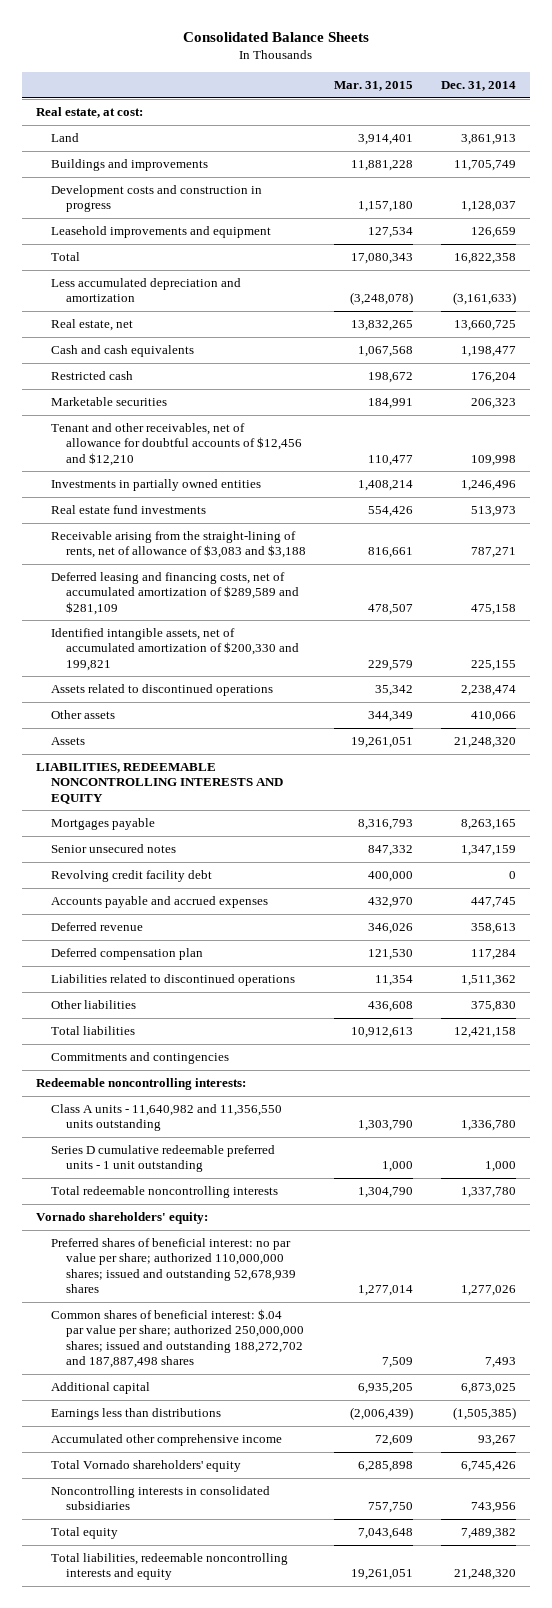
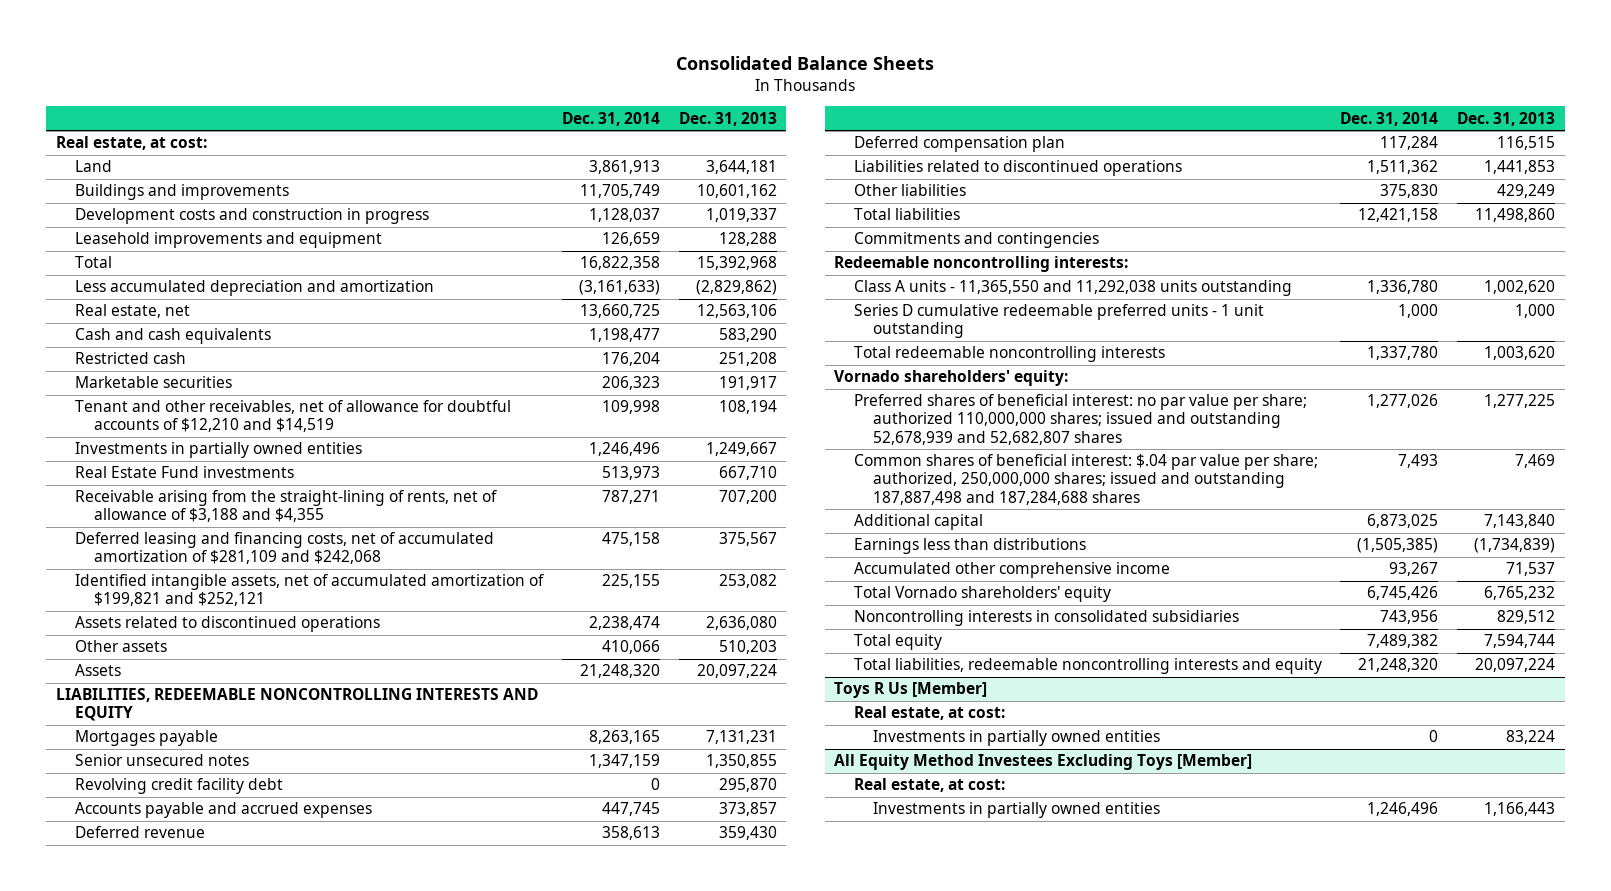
[334,81,414,92] Mar. 31, 2015 -> none
none -> [678,111,777,126] Dec. 31, 2013
[50,423,303,466] Tenant and other receivables, net of allowance for doubtful accounts of $12,456 and $12,210 -> [74,400,511,433] Tenant and other receivables, net of allowance for doubtful accounts of $12,210 and $14,519
[50,505,206,515] Real estate fund investments -> [74,466,294,479] Real Estate Fund investments
[50,531,307,559] Receivable arising from the straight-lining of rents, net of allowance of $3,083 and $3,188 -> [74,490,497,523] Receivable arising from the straight-lining of rents, net of allowance of $3,188 and $4,355
[50,572,300,615] Deferred leasing and financing costs, net of accumulated amortization of $289,589 and $281,109 -> [74,532,494,565] Deferred leasing and financing costs, net of accumulated amortization of $281,109 and $242,068
[50,628,300,671] Identified intangible assets, net of accumulated amortization of $200,330 and 199,821 -> [74,574,544,607] Identified intangible assets, net of accumulated amortization of $199,821 and $252,121
[50,1104,282,1132] Class A units - 11,640,982 and 11,356,550 units outstanding -> [853,280,1292,297] Class A units - 11,365,550 and 11,292,038 units outstanding
[50,1238,297,1294] Preferred shares of beneficial interest: no par value per share; authorized 110,000,000 shares; issued and outstanding 52,678,939 shares -> [853,394,1307,445] Preferred shares of beneficial interest: no par value per share; authorized 110,000,000 shares; issued and outstanding 52,678,939 and 52,682,807 shares
[50,1309,305,1369] Common shares of beneficial interest: $.04 par value per share; authorized 250,000,000 shares; issued and outstanding 188,272,702 and 187,887,498 shares -> [853,454,1318,505] Common shares of beneficial interest: $.04 par value per share; authorized, 250,000,000 shares; issued and outstanding 187,887,498 and 187,284,688 shares
none -> [834,682,988,699] Toys R Us [Member]
none -> [853,706,1005,721] Real estate, at cost:
none -> [872,730,1160,747] Investments in partially owned entities
none -> [834,754,1253,771] All Equity Method Investees Excluding Toys [Member]
none -> [853,778,1005,793] Real estate, at cost:
none -> [872,802,1160,819] Investments in partially owned entities

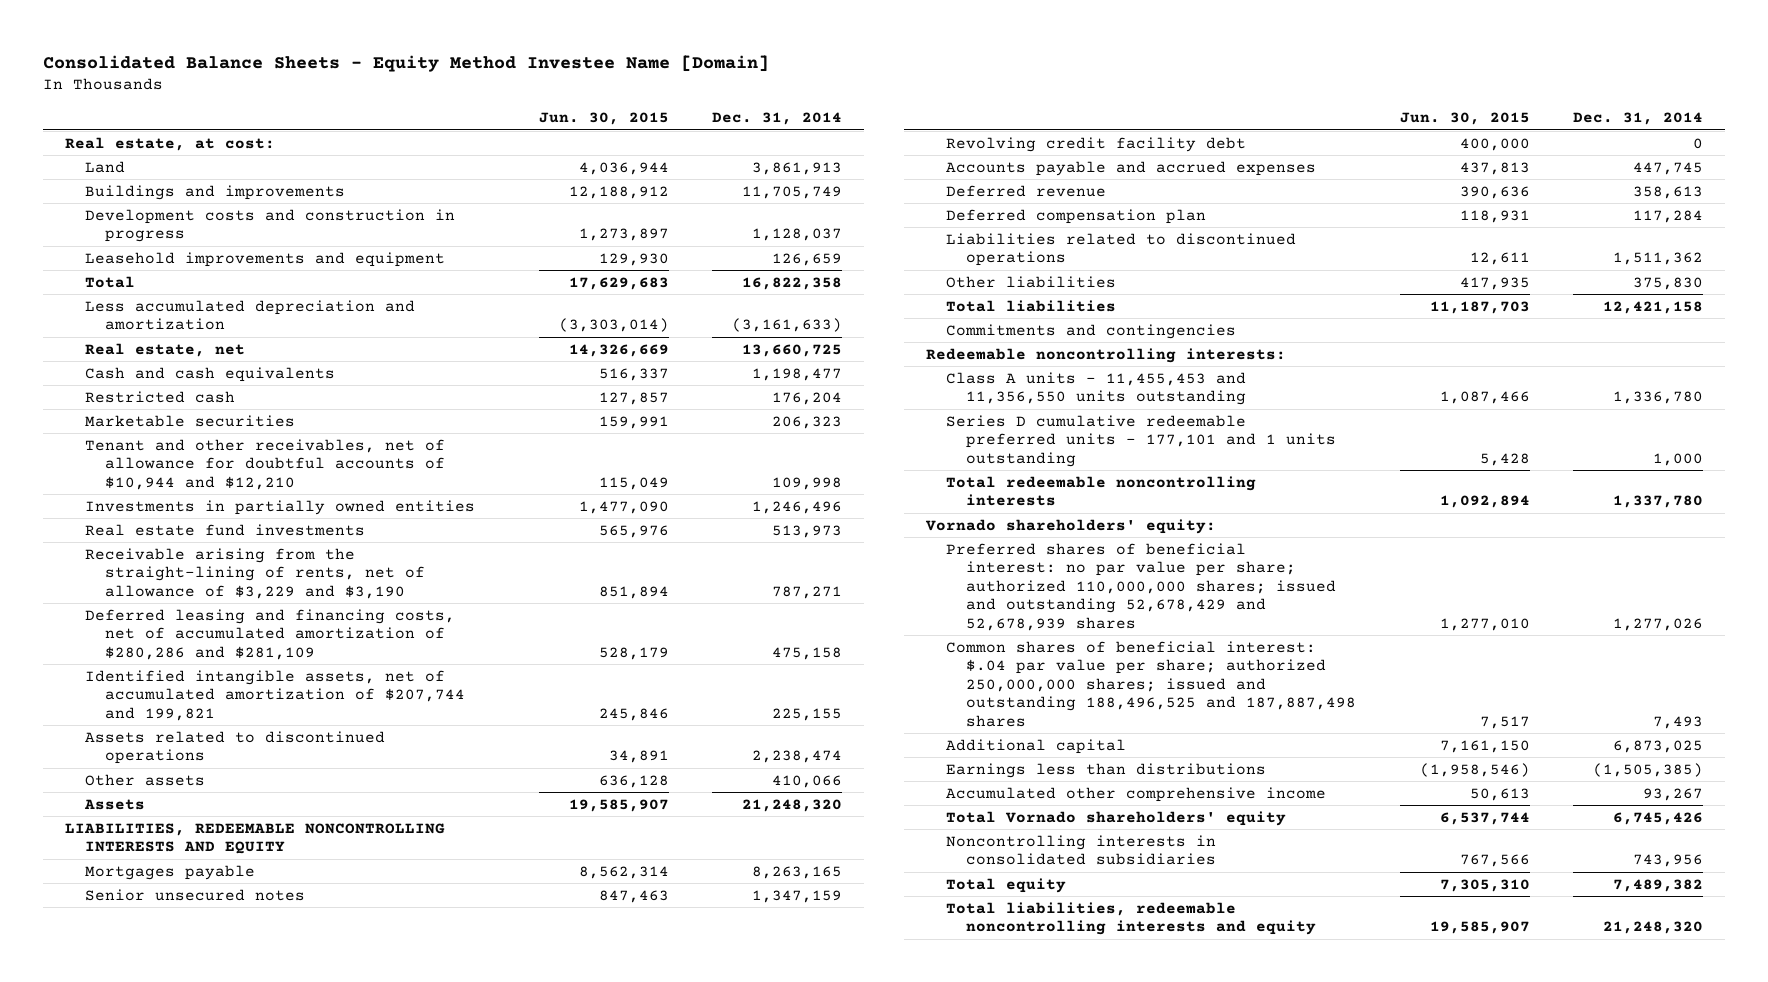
[676,56,935,71] Consolidated Balance Sheets -> [42,54,769,72] Consolidated Balance Sheets - Equity Method Investee Name [Domain]
[678,111,777,126] Dec. 31, 2013 -> none
none -> [538,112,669,126] Jun. 30, 2015
[74,400,511,433] Tenant and other receivables, net of allowance for doubtful accounts of $12,210 and $14,519 -> [84,438,446,490] Tenant and other receivables, net of allowance for doubtful accounts of $10,944 and $12,210
[74,466,294,479] Real Estate Fund investments -> [84,523,365,536] Real estate fund investments
[74,490,497,523] Receivable arising from the straight-lining of rents, net of allowance of $3,188 and $4,355 -> [84,547,426,599] Receivable arising from the straight-lining of rents, net of allowance of $3,229 and $3,190
[74,532,494,565] Deferred leasing and financing costs, net of accumulated amortization of $281,109 and $242,068 -> [84,608,455,660] Deferred leasing and financing costs, net of accumulated amortization of $280,286 and $281,109
[74,574,544,607] Identified intangible assets, net of accumulated amortization of $199,821 and $252,121 -> [84,669,466,721] Identified intangible assets, net of accumulated amortization of $207,744 and 199,821
[853,280,1292,297] Class A units - 11,365,550 and 11,292,038 units outstanding -> [946,371,1247,406] Class A units - 11,455,453 and 11,356,550 units outstanding
[853,304,1264,339] Series D cumulative redeemable preferred units - 1 unit outstanding -> [946,414,1337,467] Series D cumulative redeemable preferred units - 177,101 and 1 units outstanding
[853,394,1307,445] Preferred shares of beneficial interest: no par value per share; authorized 110,000,000 shares; issued and outstanding 52,678,939 and 52,682,807 shares -> [946,542,1337,631] Preferred shares of beneficial interest: no par value per share; authorized 110,000,000 shares; issued and outstanding 52,678,429 and 52,678,939 shares
[853,454,1318,505] Common shares of beneficial interest: $.04 par value per share; authorized, 250,000,000 shares; issued and outstanding 187,887,498 and 187,284,688 shares -> [946,640,1357,727] Common shares of beneficial interest: $.04 par value per share; authorized 250,000,000 shares; issued and outstanding 188,496,525 and 187,887,498 shares
[834,682,988,699] Toys R Us [Member] -> none
[853,706,1005,721] Real estate, at cost: -> none
[872,730,1160,747] Investments in partially owned entities -> none
[834,754,1253,771] All Equity Method Investees Excluding Toys [Member] -> none
[853,778,1005,793] Real estate, at cost: -> none
[872,802,1160,819] Investments in partially owned entities -> none

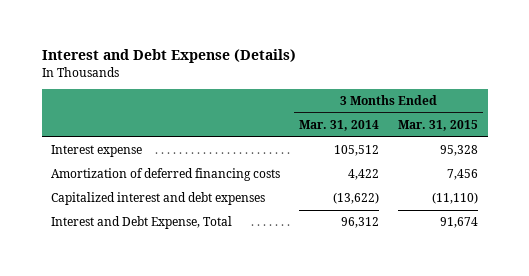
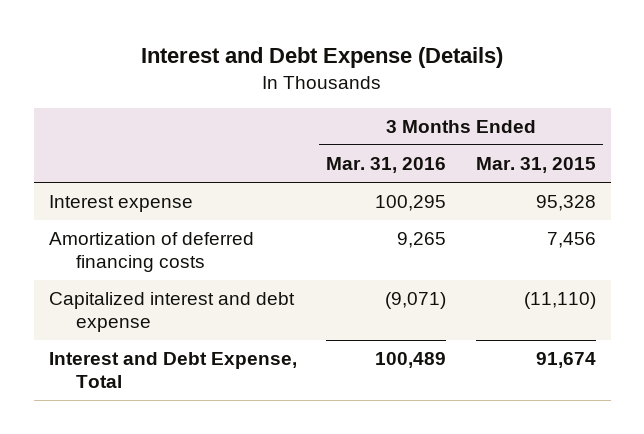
[299,120,380,132] Mar. 31, 2014 -> none
none -> [326,157,447,174] Mar. 31, 2016
[51,192,266,206] Capitalized interest and debt expenses -> [48,292,295,332] Capitalized interest and debt expense

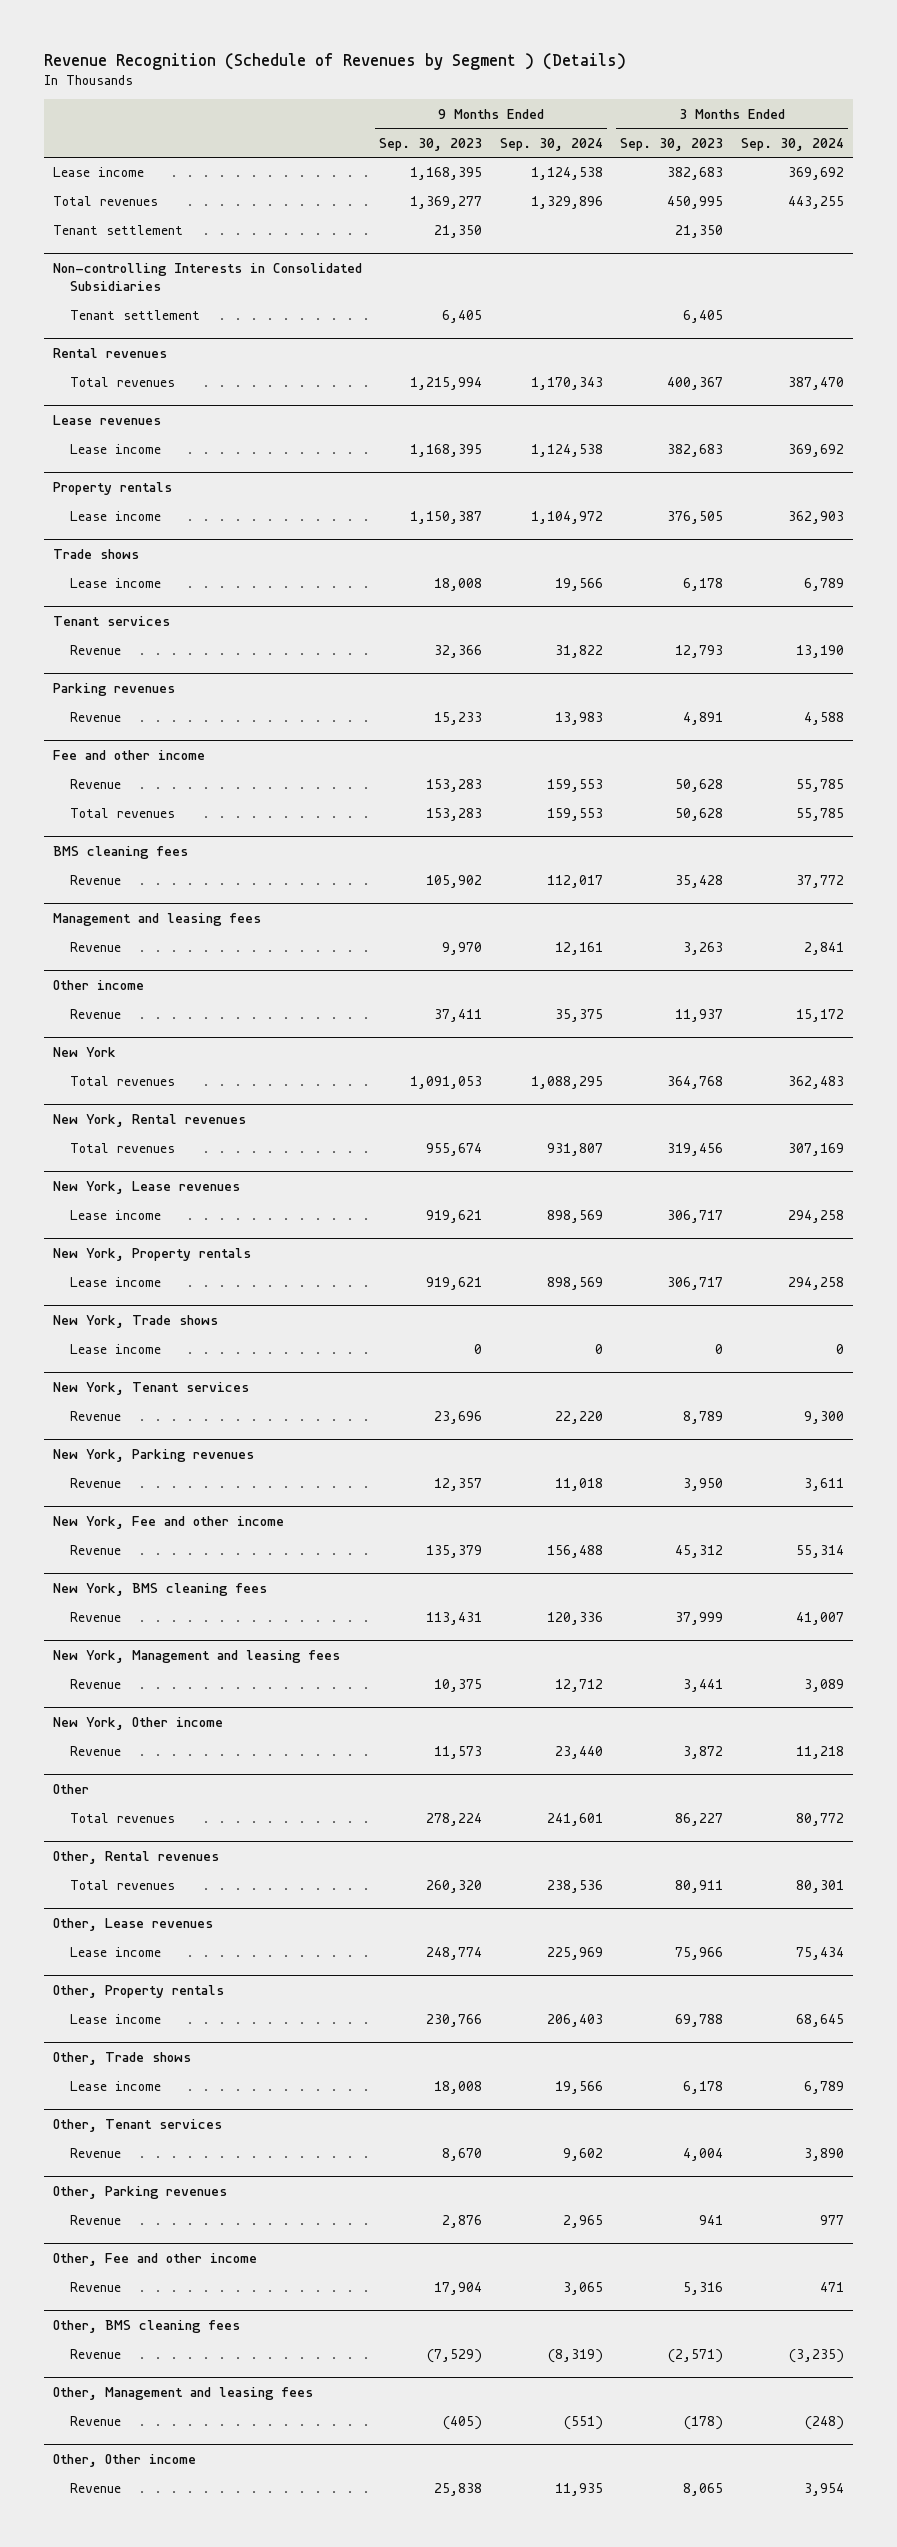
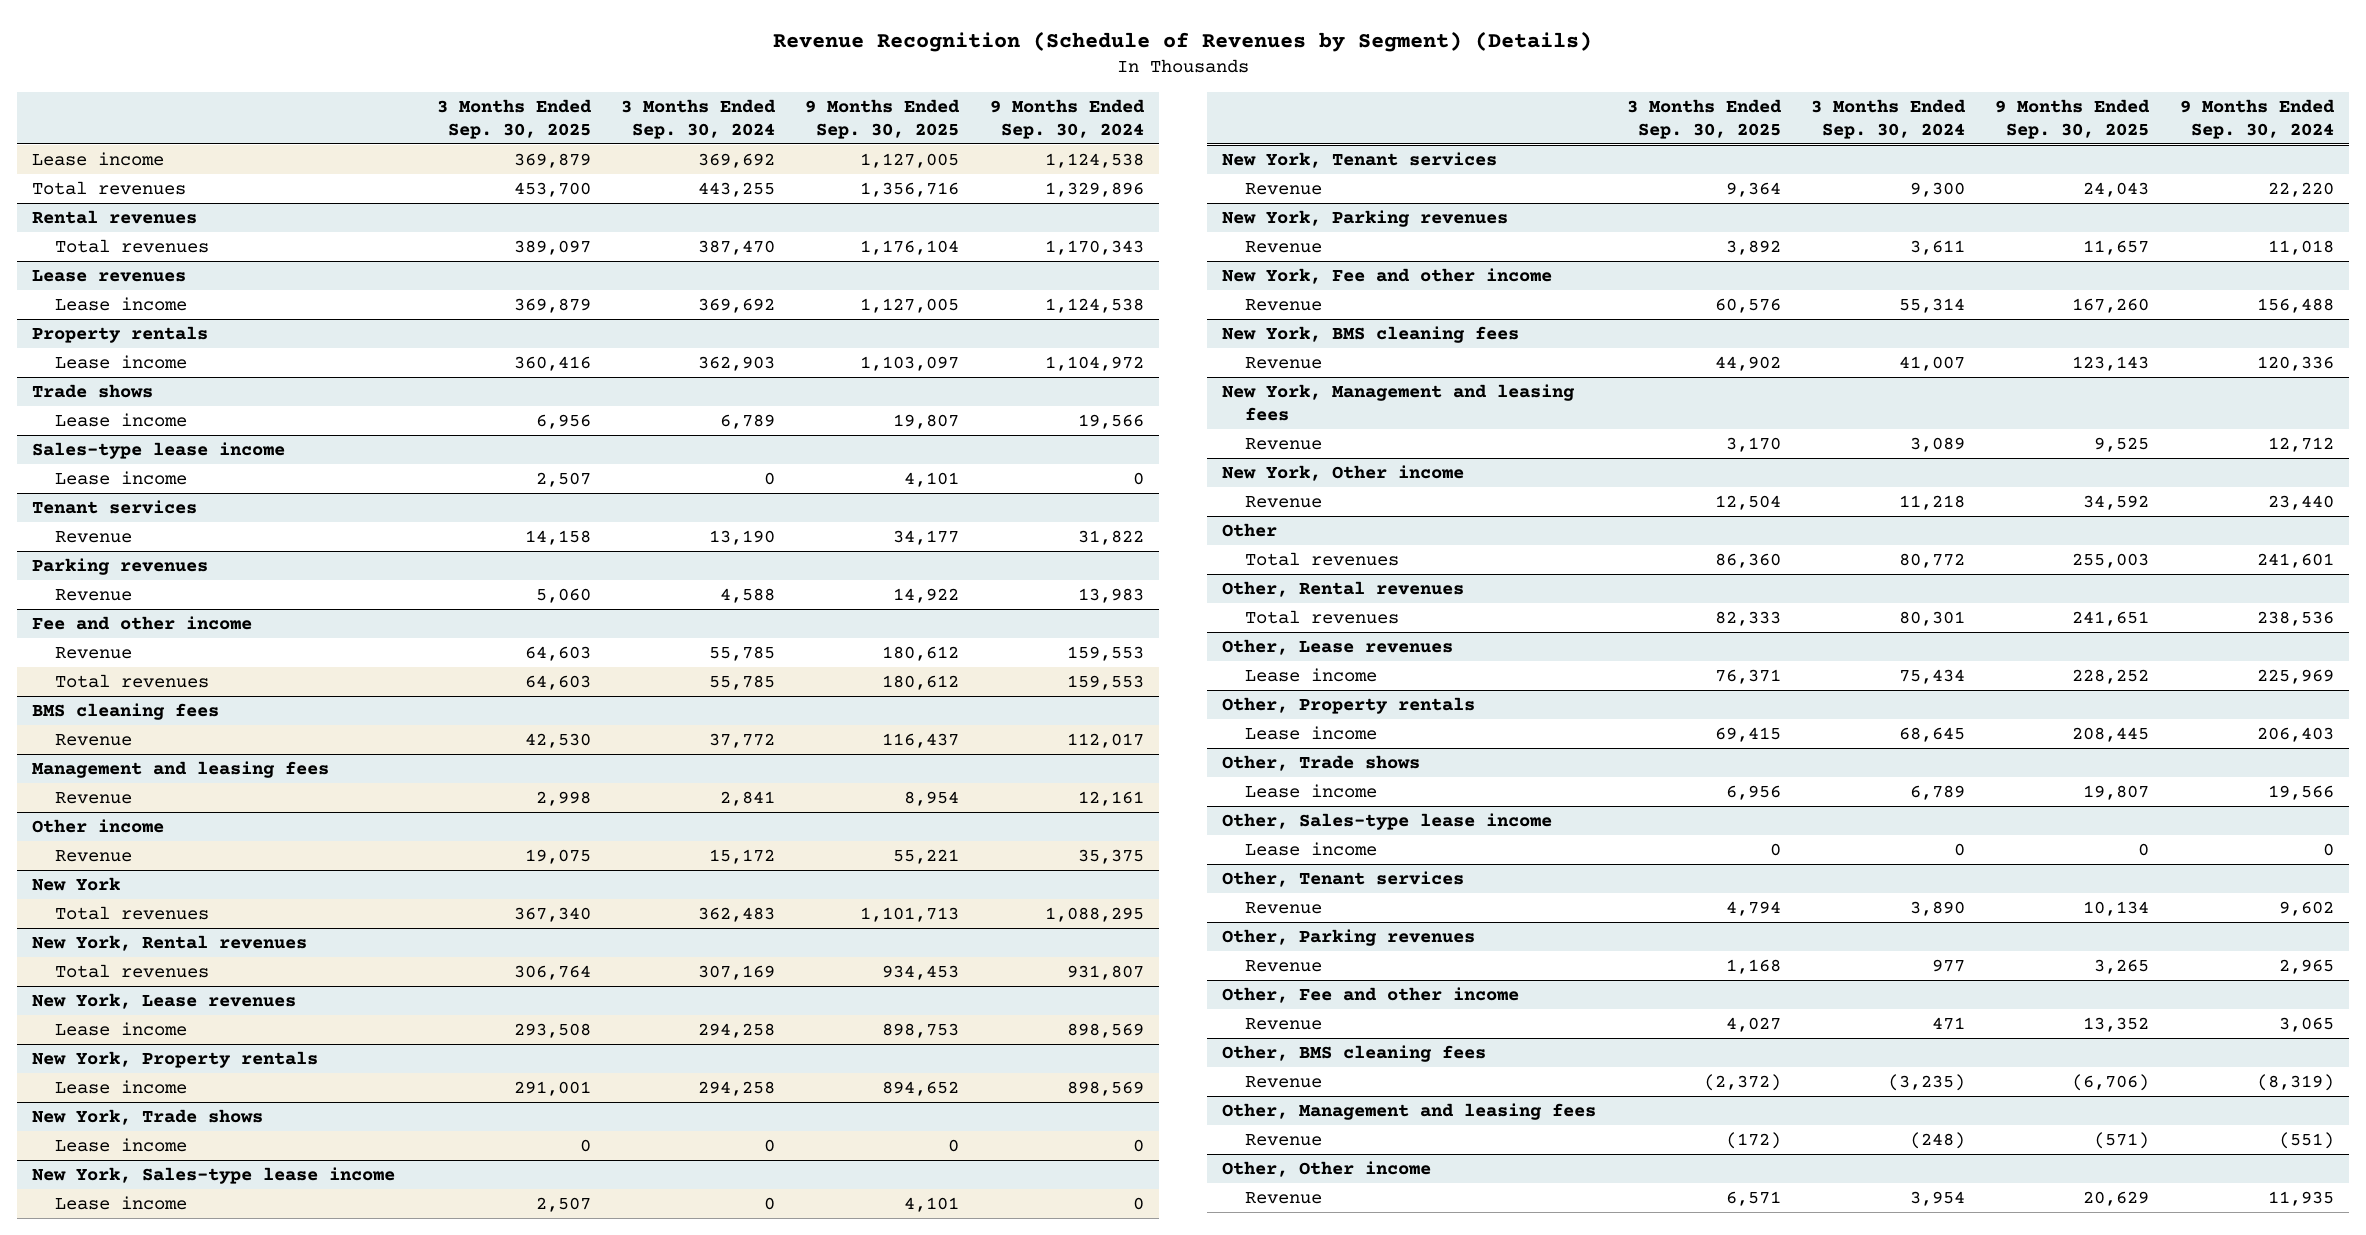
[43,52,626,70] Revenue Recognition (Schedule of Revenues by Segment ) (Details) -> [772,30,1592,52] Revenue Recognition (Schedule of Revenues by Segment) (Details)
[379,137,483,151] Sep. 30, 2023 -> none
[620,137,724,151] Sep. 30, 2023 -> none
none -> [436,98,592,139] 3 Months Ended Sep. 30, 2025
none -> [805,98,961,139] 9 Months Ended Sep. 30, 2025
[52,225,183,236] Tenant settlement -> none
[52,263,362,292] Non-controlling Interests in Consolidated Subsidiaries -> none
[70,310,201,321] Tenant settlement -> none
none -> [32,442,286,460] Sales-type lease income
none -> [55,471,188,486] Lease income
none -> [32,1167,396,1185] New York, Sales-type lease income
none -> [55,1196,188,1211] Lease income
none -> [1222,813,1553,831] Other, Sales-type lease income
none -> [1245,842,1378,857] Lease income

